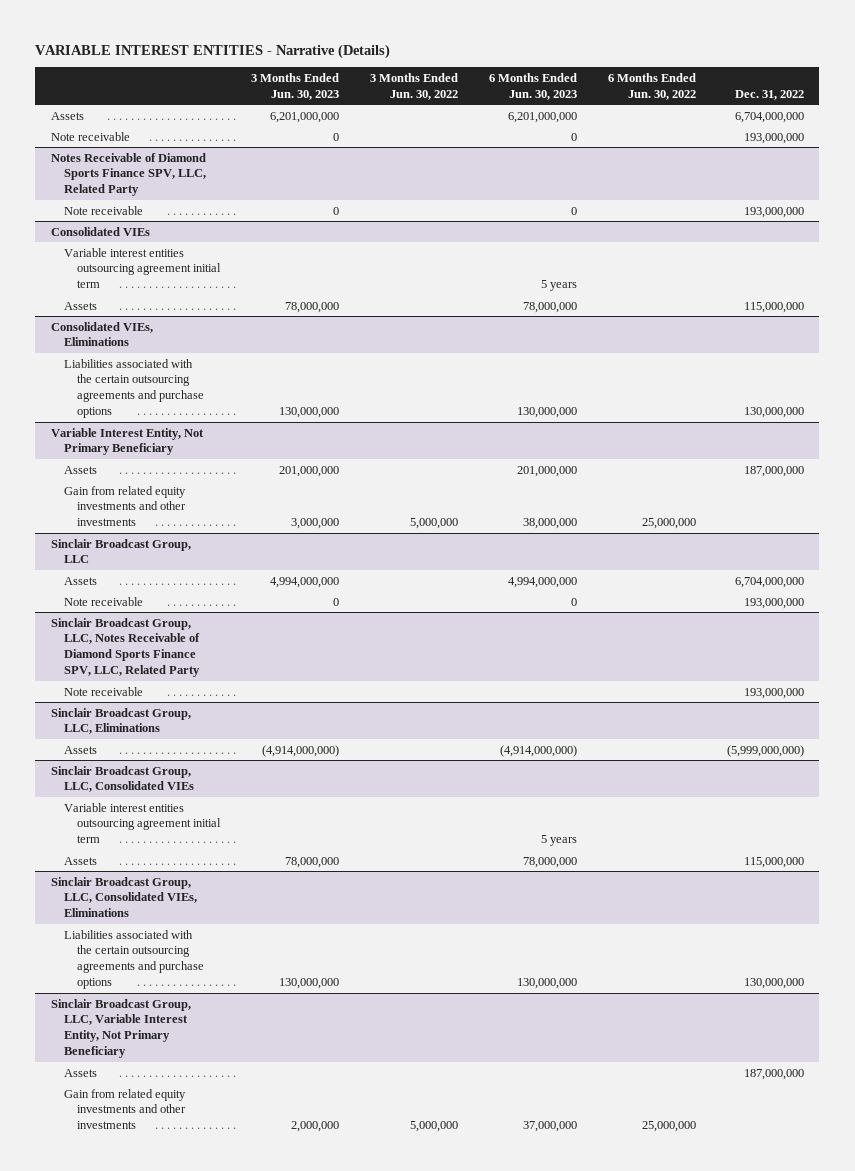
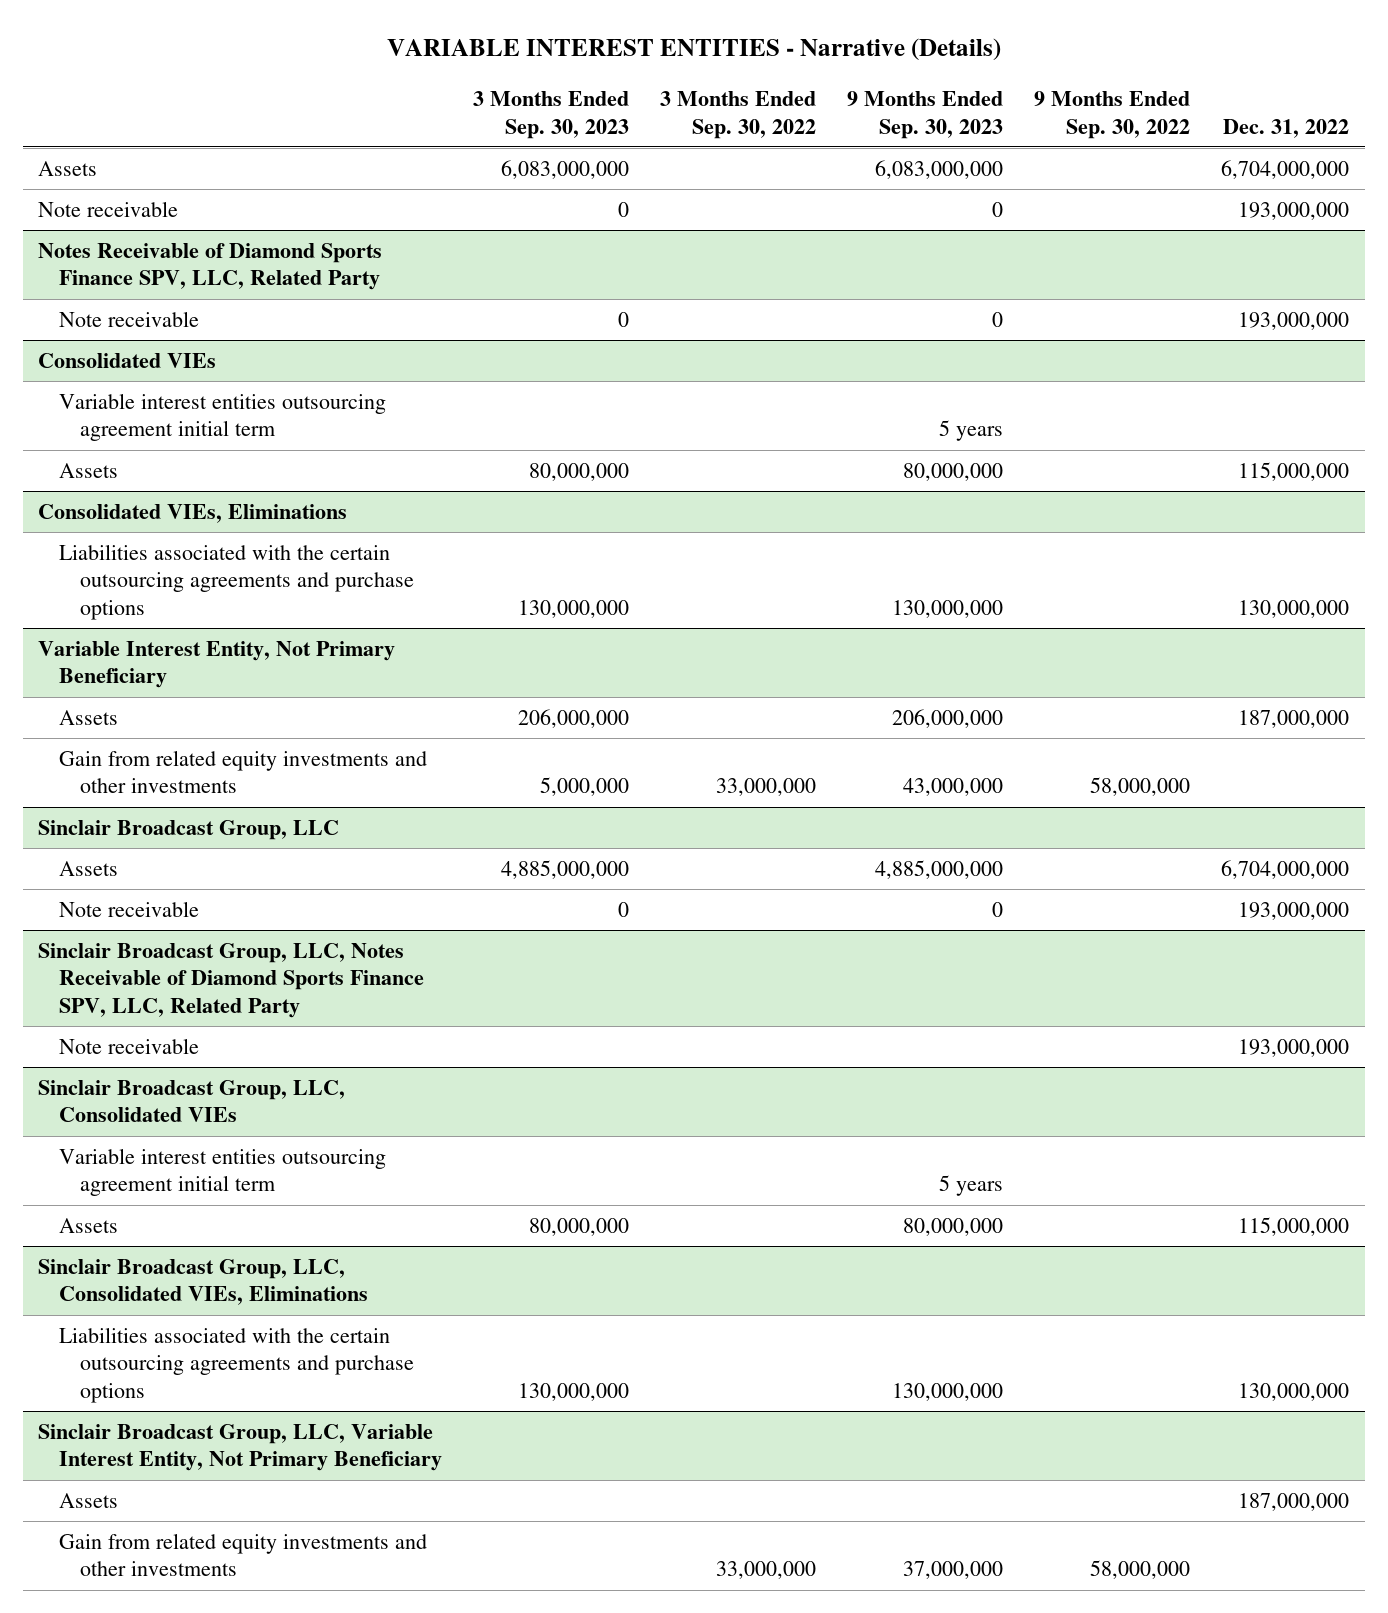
[250,72,339,100] 3 Months Ended Jun. 30, 2023 -> none
[369,72,458,100] 3 Months Ended Jun. 30, 2022 -> none
[488,72,577,100] 6 Months Ended Jun. 30, 2023 -> none
[607,72,696,100] 6 Months Ended Jun. 30, 2022 -> none
none -> [473,90,630,139] 3 Months Ended Sep. 30, 2023
none -> [660,90,817,139] 3 Months Ended Sep. 30, 2022
none -> [847,90,1004,139] 9 Months Ended Sep. 30, 2023
none -> [1034,90,1191,139] 9 Months Ended Sep. 30, 2022
[50,707,191,735] Sinclair Broadcast Group, LLC, Eliminations -> none
[63,745,97,754] Assets -> none

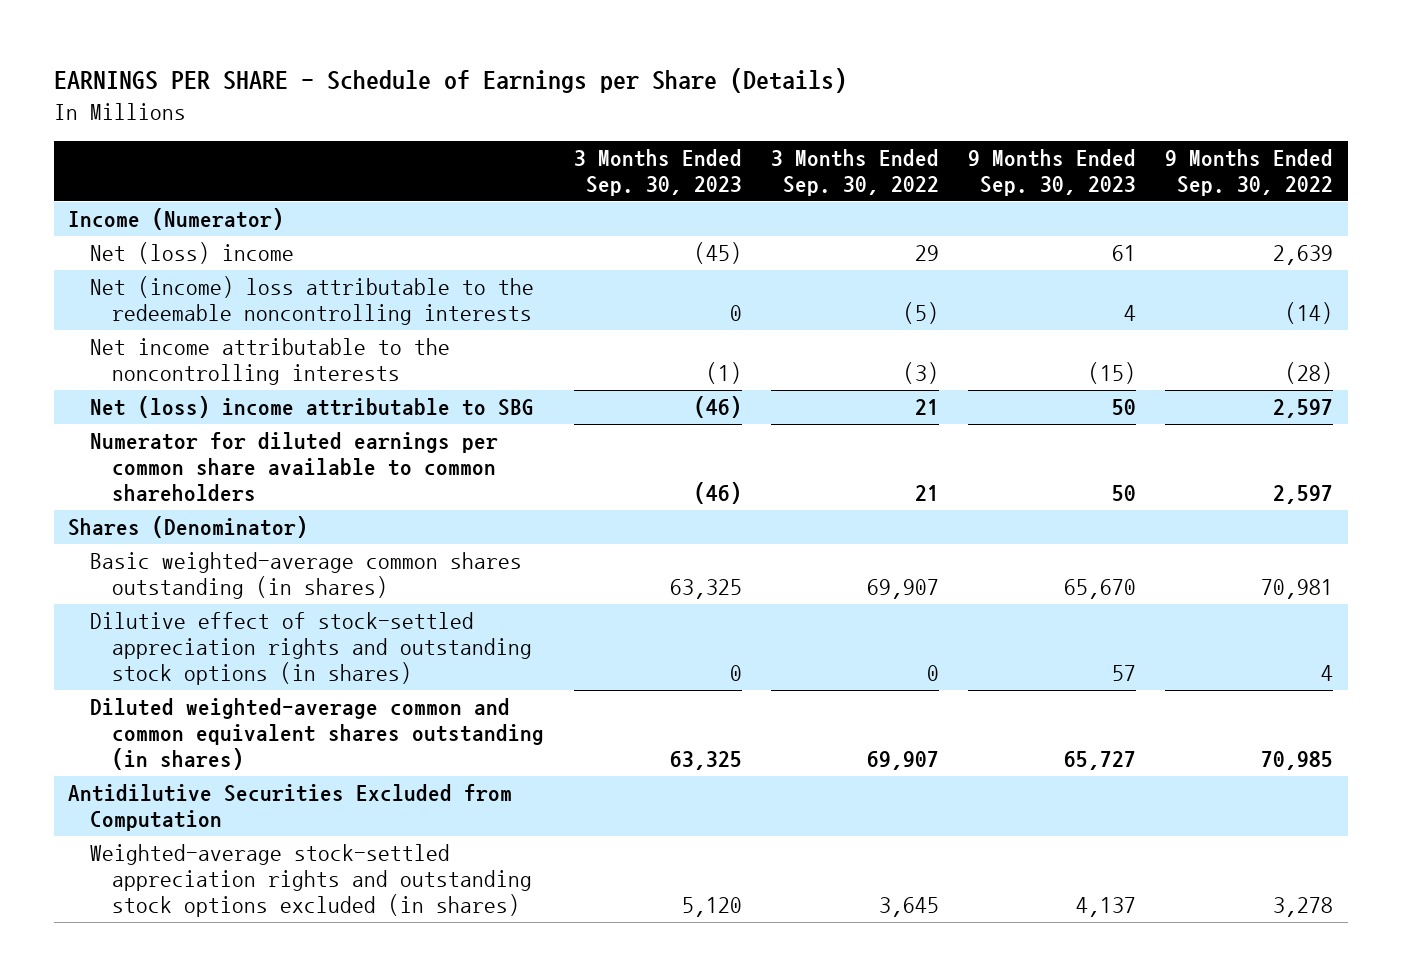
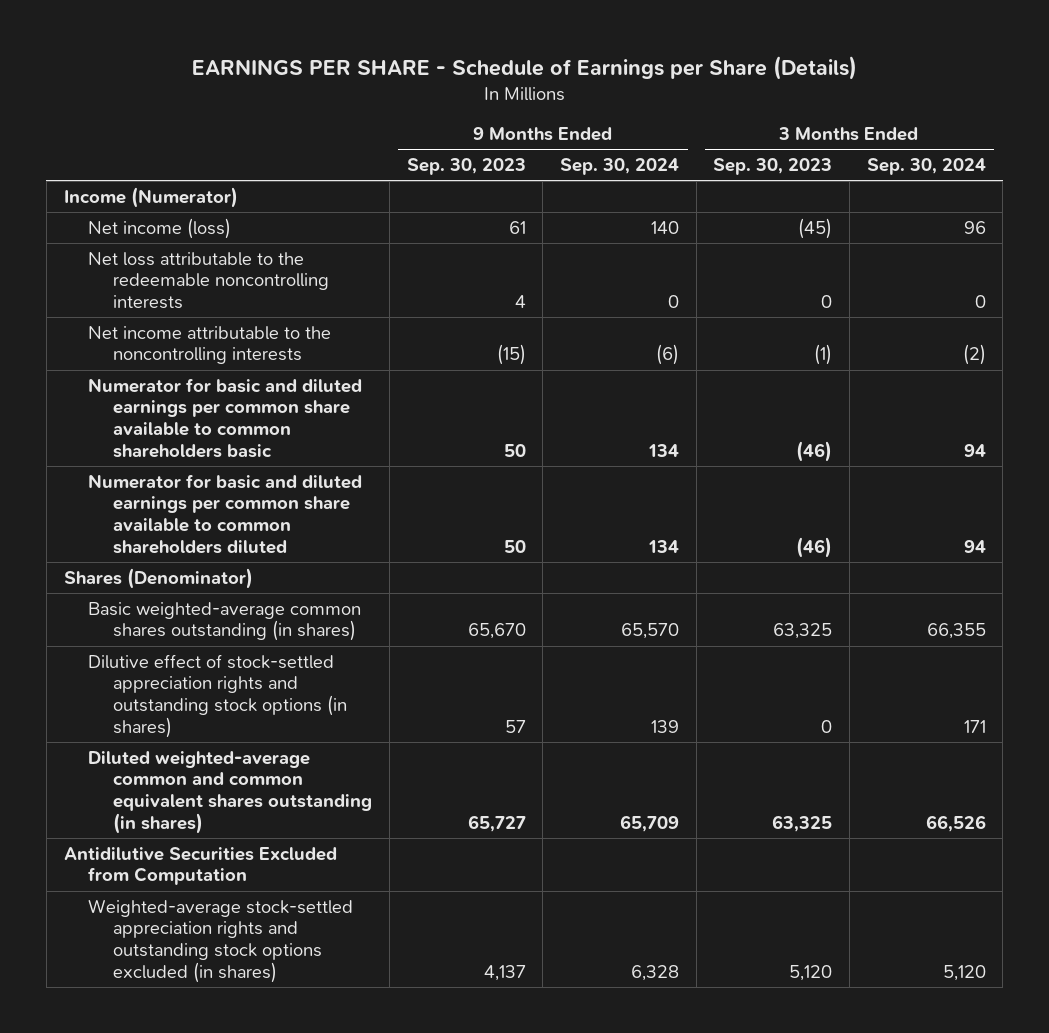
[770,149,939,196] 3 Months Ended Sep. 30, 2022 -> none
[1165,149,1334,196] 9 Months Ended Sep. 30, 2022 -> none
none -> [559,158,679,176] Sep. 30, 2024
none -> [866,158,986,176] Sep. 30, 2024
[90,242,295,265] Net (loss) income -> [88,217,232,239] Net income (loss)
[90,276,535,325] Net (income) loss attributable to the redeemable noncontrolling interests -> [88,251,330,310] Net loss attributable to the redeemable noncontrolling interests
[90,396,535,419] Net (loss) income attributable to SBG -> [88,377,363,458] Numerator for basic and diluted earnings per common share available to common shareholders basic
[90,432,499,501] Numerator for diluted earnings per common share available to common shareholders -> [88,473,363,554] Numerator for basic and diluted earnings per common share available to common shareholders diluted

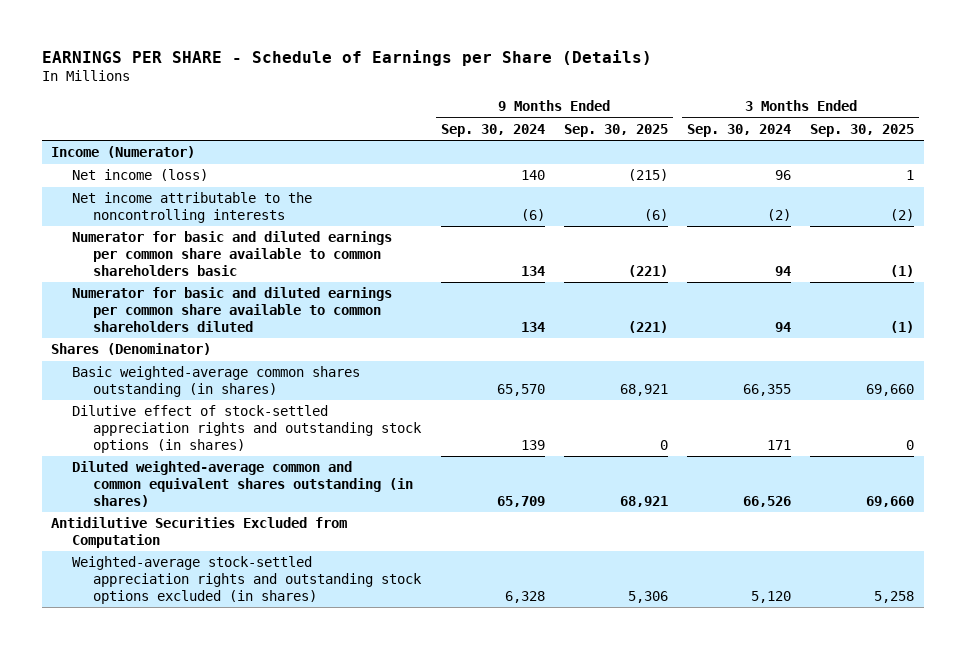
[406,158,526,176] Sep. 30, 2023 -> none
[713,158,833,176] Sep. 30, 2023 -> none
none -> [563,123,668,137] Sep. 30, 2025
none -> [810,123,915,137] Sep. 30, 2025
[88,251,330,310] Net loss attributable to the redeemable noncontrolling interests -> none

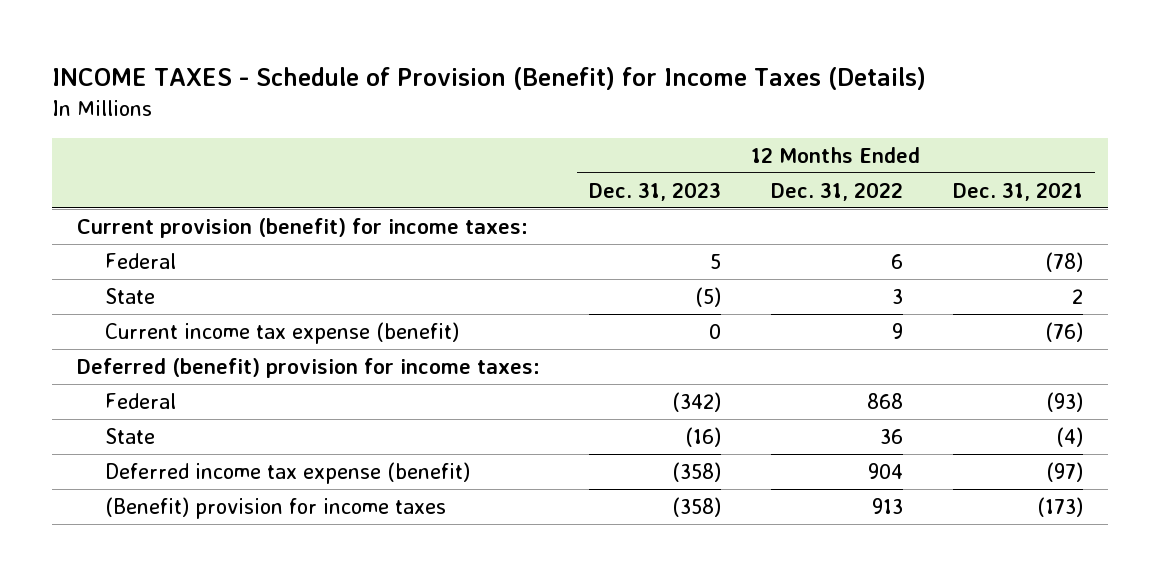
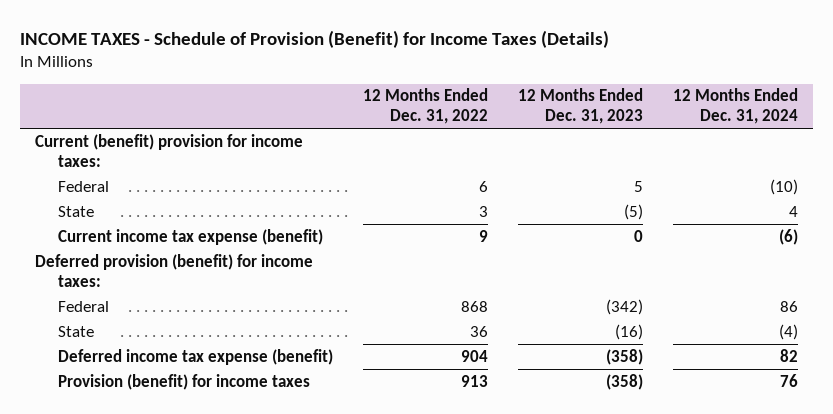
[952,181,1083,201] Dec. 31, 2021 -> none
none -> [673,88,799,125] 12 Months Ended Dec. 31, 2024
[76,218,528,239] Current provision (benefit) for income taxes: -> [35,133,304,167] Current (benefit) provision for income taxes:
[76,358,540,379] Deferred (benefit) provision for income taxes: -> [35,253,314,287] Deferred provision (benefit) for income taxes:
[105,497,447,520] (Benefit) provision for income taxes -> [58,373,311,390] Provision (benefit) for income taxes

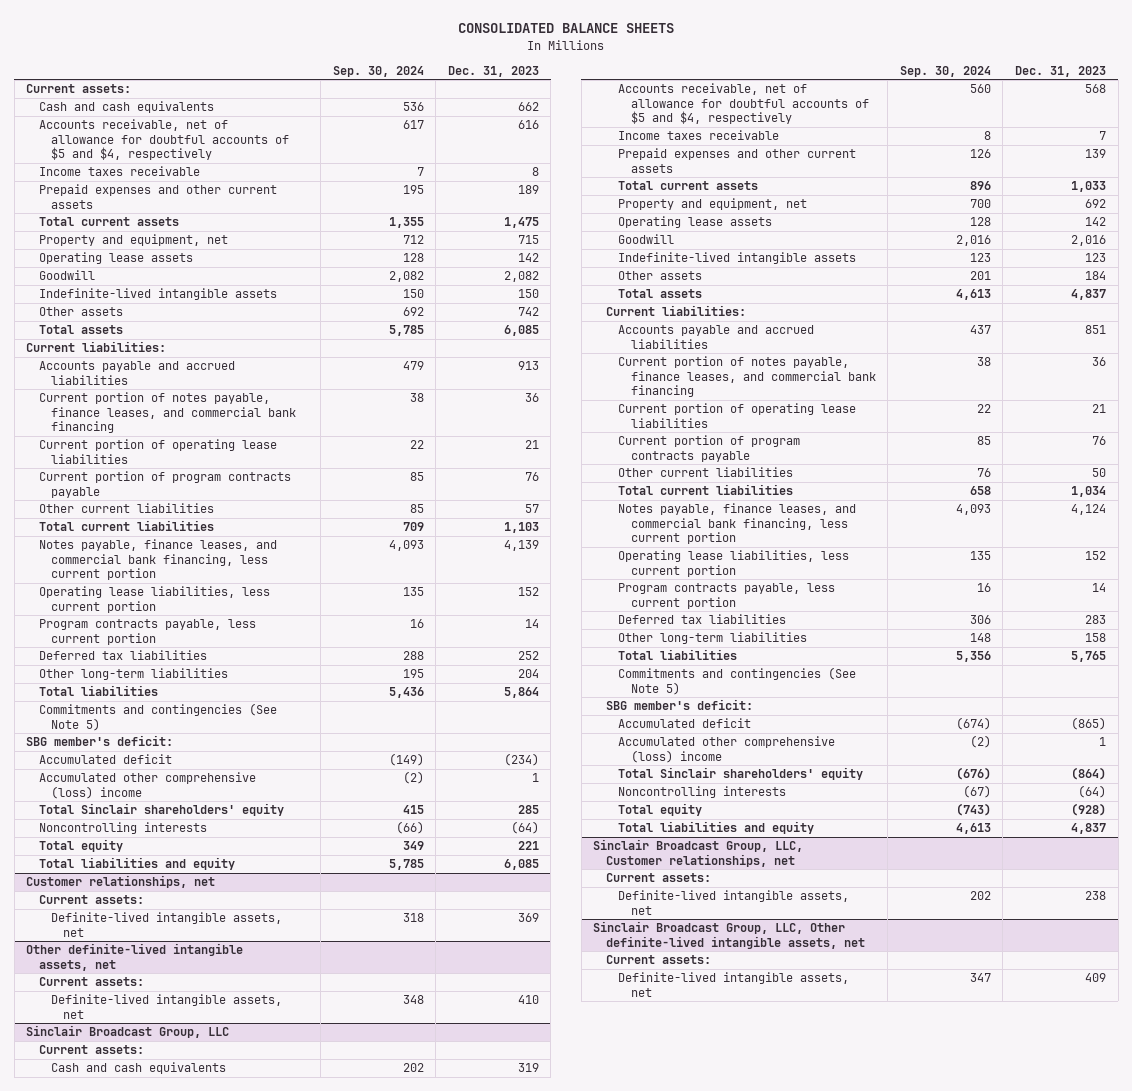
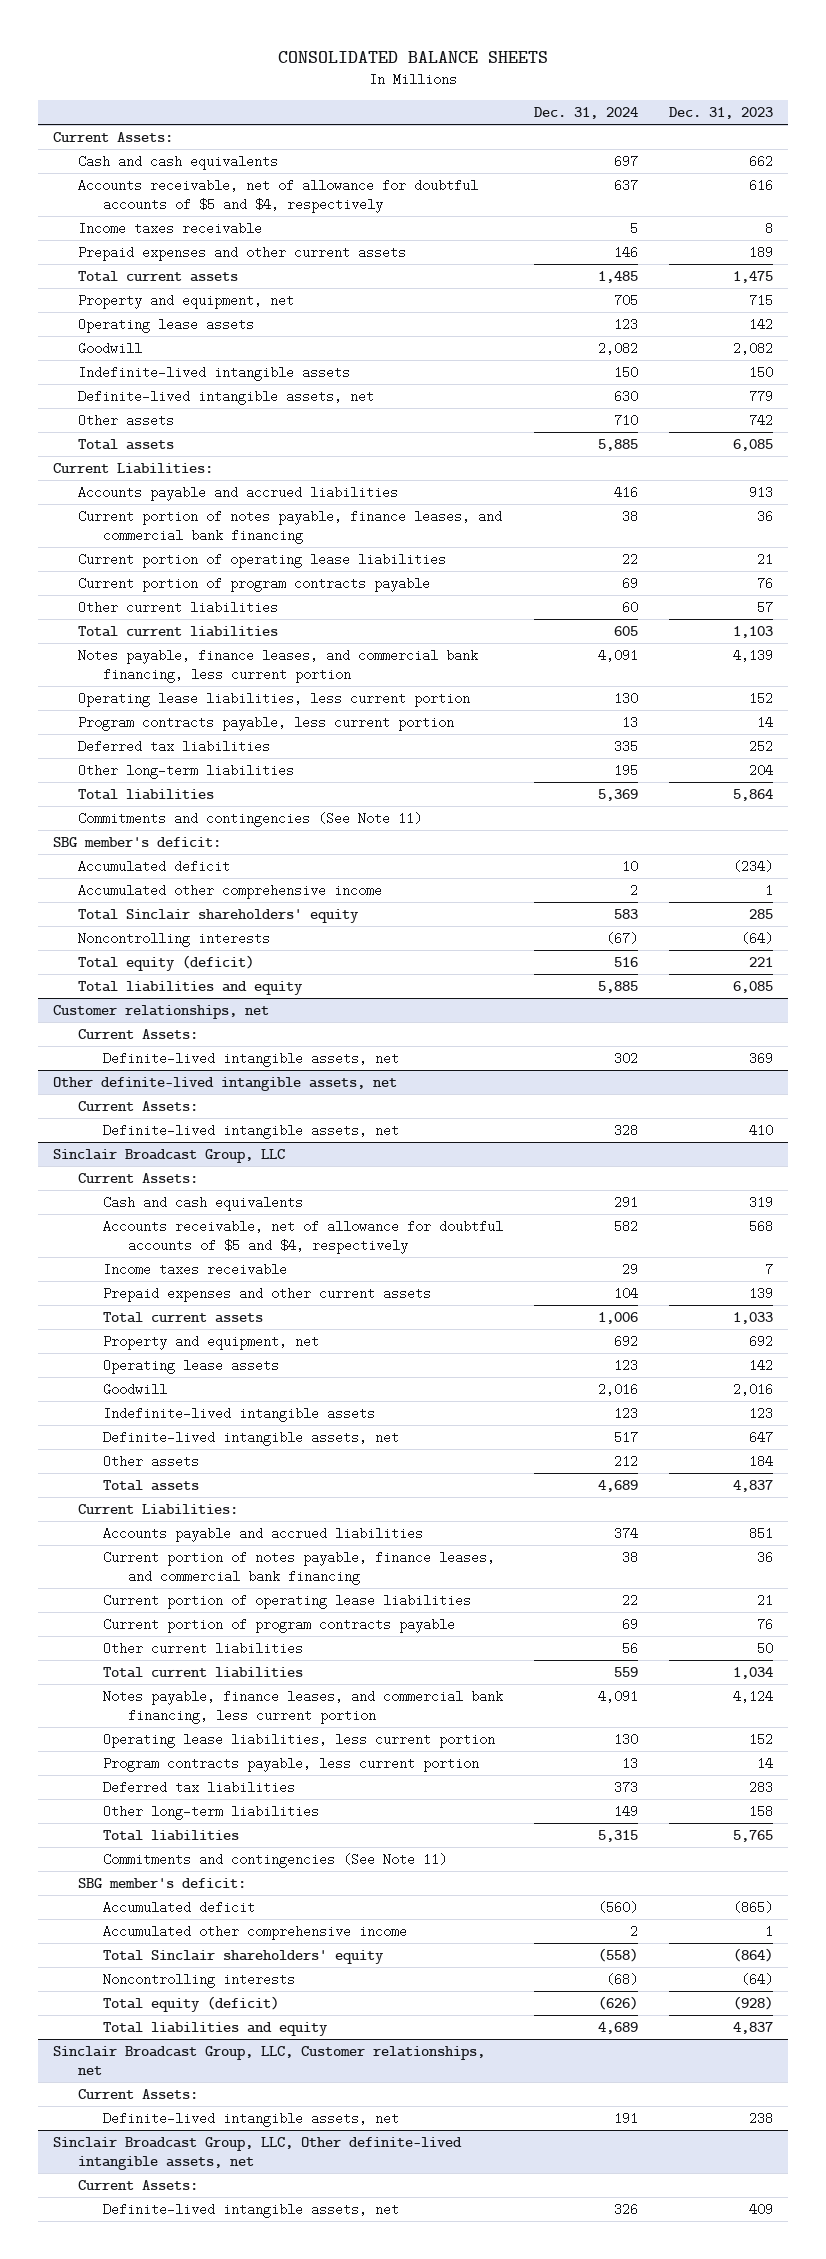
[332,66,424,78] Sep. 30, 2024 -> none
none -> [533,106,638,119] Dec. 31, 2024
[26,84,132,94] Current assets: -> [53,132,174,143] Current Assets:
none -> [78,390,375,406] Definite-lived intangible assets, net
[26,341,167,353] Current liabilities: -> [53,463,214,475] Current Liabilities:
[38,703,277,731] Commitments and contingencies (See Note 5) -> [78,812,423,828] Commitments and contingencies (See Note 11)
[38,772,256,799] Accumulated other comprehensive (loss) income -> [78,884,383,900] Accumulated other comprehensive income
[38,839,123,853] Total equity -> [78,955,255,972] Total equity (deficit)
[38,895,144,905] Current assets: -> [78,1029,199,1040] Current Assets:
[38,977,144,987] Current assets: -> [78,1101,199,1112] Current Assets:
[38,1045,144,1055] Current assets: -> [78,1173,199,1184] Current Assets:
none -> [103,1431,400,1447] Definite-lived intangible assets, net
[605,305,746,317] Current liabilities: -> [78,1504,239,1516] Current Liabilities:
[618,667,857,695] Commitments and contingencies (See Note 5) -> [103,1853,448,1869] Commitments and contingencies (See Note 11)
[618,736,836,763] Accumulated other comprehensive (loss) income -> [103,1925,408,1941] Accumulated other comprehensive income
[618,803,703,817] Total equity -> [103,1996,280,2013] Total equity (deficit)
[605,873,711,883] Current assets: -> [78,2089,199,2100] Current Assets:
[605,955,711,965] Current assets: -> [78,2180,199,2191] Current Assets:

